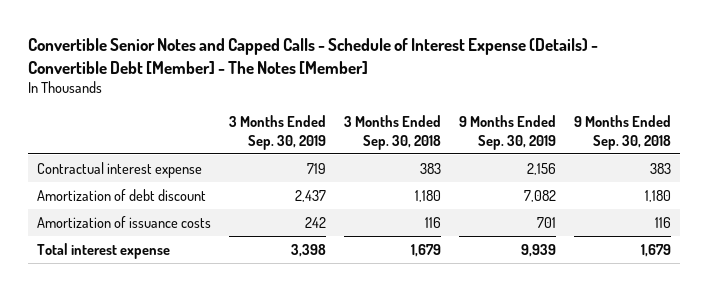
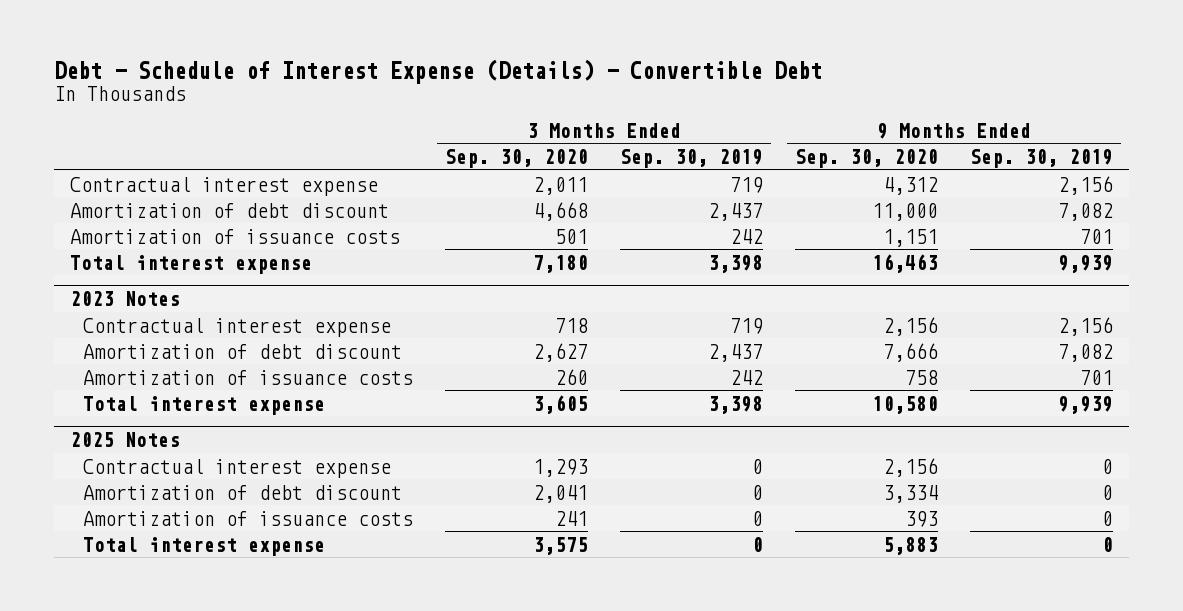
[27,37,598,74] Convertible Senior Notes and Capped Calls - Schedule of Interest Expense (Details) - Convertible Debt [Member] - The Notes [Member] -> [53,58,822,84] Debt - Schedule of Interest Expense (Details) - Convertible Debt
[343,114,441,150] 3 Months Ended Sep. 30, 2018 -> none
[573,114,671,150] 9 Months Ended Sep. 30, 2018 -> none
none -> [444,148,588,168] Sep. 30, 2020
none -> [795,148,939,168] Sep. 30, 2020
none -> [69,291,180,307] 2023 Notes
none -> [82,317,391,337] Contractual interest expense
none -> [82,343,402,359] Amortization of debt discount
none -> [82,369,413,385] Amortization of issuance costs
none -> [82,395,325,415] Total interest expense
none -> [69,432,180,448] 2025 Notes
none -> [82,458,391,478] Contractual interest expense
none -> [82,484,402,500] Amortization of debt discount
none -> [82,510,413,526] Amortization of issuance costs
none -> [82,536,325,556] Total interest expense

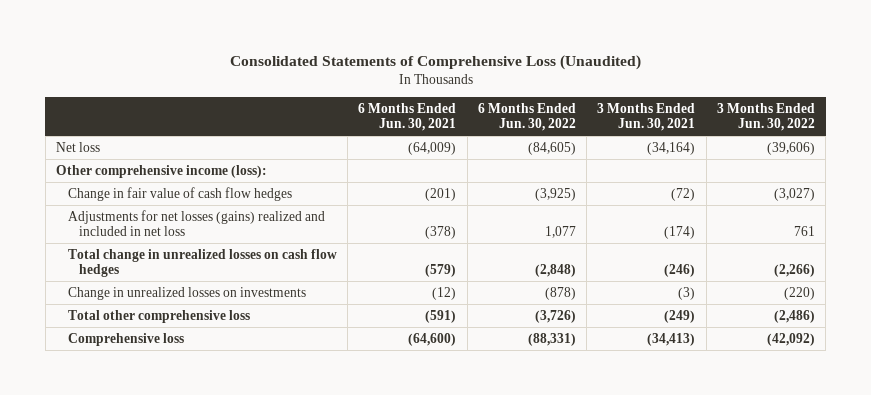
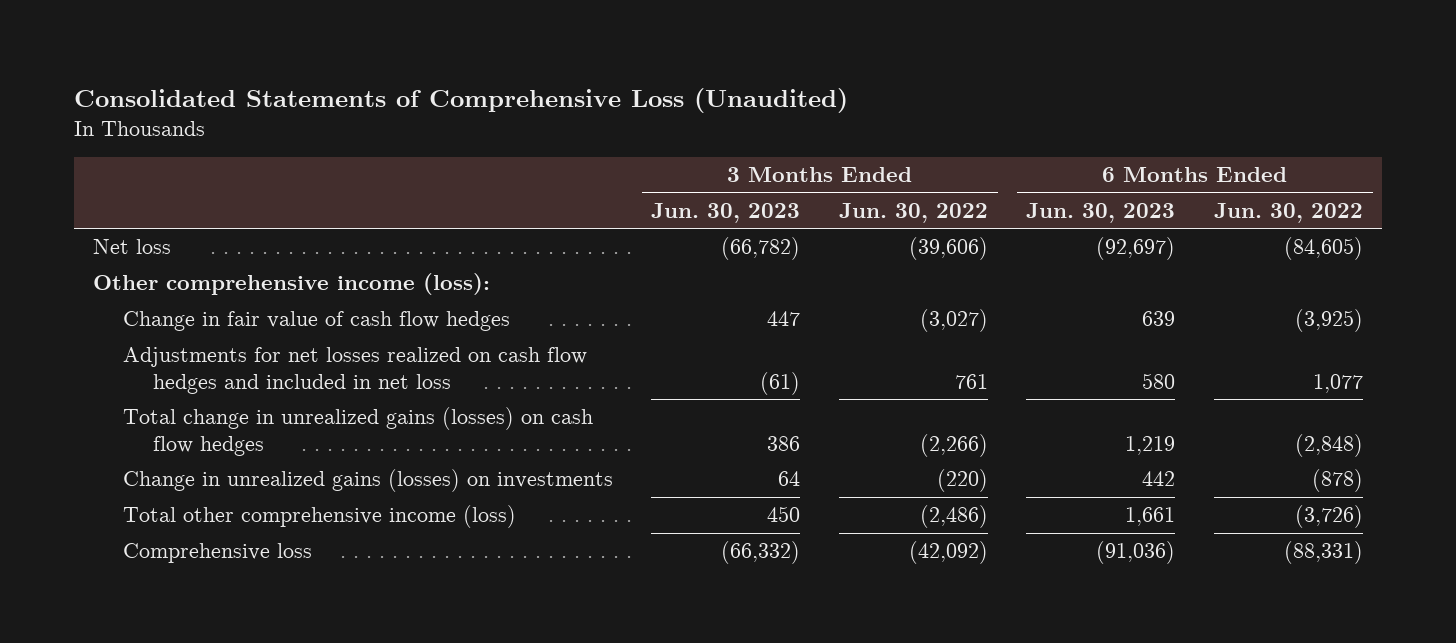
[358,102,457,132] 6 Months Ended Jun. 30, 2021 -> none
[597,102,696,132] 3 Months Ended Jun. 30, 2021 -> none
none -> [651,202,801,223] Jun. 30, 2023
none -> [1026,202,1176,223] Jun. 30, 2023
[67,209,325,237] Adjustments for net losses (gains) realized and included in net loss -> [122,347,587,394] Adjustments for net losses realized on cash flow hedges and included in net loss
[67,248,337,278] Total change in unrealized losses on cash flow hedges -> [122,407,593,456] Total change in unrealized gains (losses) on cash flow hedges
[67,286,306,300] Change in unrealized losses on investments -> [122,469,613,493] Change in unrealized gains (losses) on investments
[67,309,250,323] Total other comprehensive loss -> [122,505,516,529] Total other comprehensive income (loss)

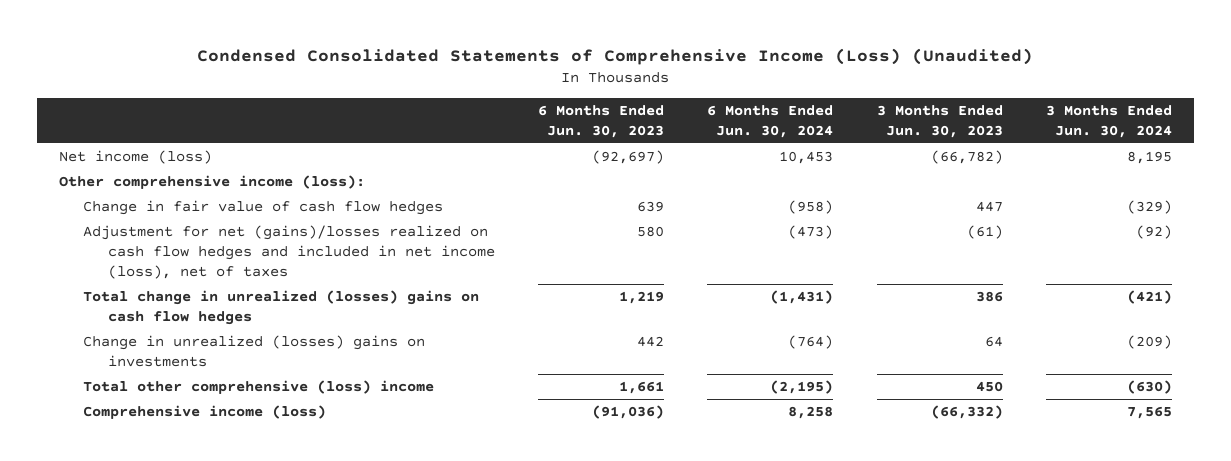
[73,87,848,113] Consolidated Statements of Comprehensive Loss (Unaudited) -> [197,48,1034,66] Condensed Consolidated Statements of Comprehensive Income (Loss) (Unaudited)
[838,202,988,223] Jun. 30, 2022 -> none
[1214,202,1364,223] Jun. 30, 2022 -> none
none -> [707,105,834,138] 6 Months Ended Jun. 30, 2024
none -> [1046,105,1173,138] 3 Months Ended Jun. 30, 2024
[93,239,172,255] Net loss -> [58,150,212,165] Net income (loss)
[122,347,587,394] Adjustments for net losses realized on cash flow hedges and included in net loss -> [83,225,495,279] Adjustment for net (gains)/losses realized on cash flow hedges and included in net income (loss), net of taxes
[122,407,593,456] Total change in unrealized gains (losses) on cash flow hedges -> [83,290,480,326] Total change in unrealized (losses) gains on cash flow hedges
[122,469,613,493] Change in unrealized gains (losses) on investments -> [83,335,426,368] Change in unrealized (losses) gains on investments
[122,505,516,529] Total other comprehensive income (loss) -> [83,380,435,395] Total other comprehensive (loss) income
[122,543,312,564] Comprehensive loss -> [83,405,327,420] Comprehensive income (loss)

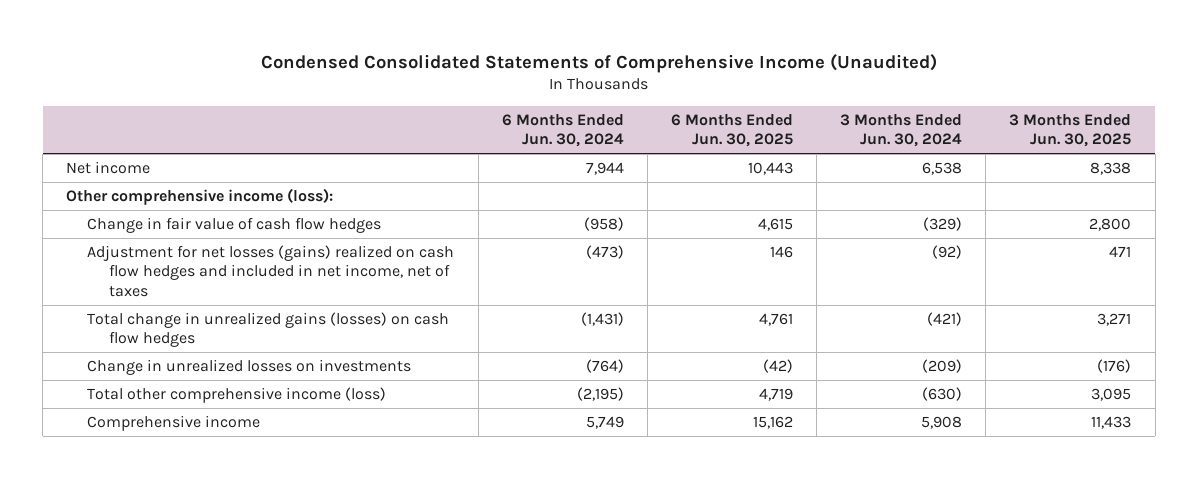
[197,48,1034,66] Condensed Consolidated Statements of Comprehensive Income (Loss) (Unaudited) -> [260,53,937,73] Condensed Consolidated Statements of Comprehensive Income (Unaudited)
[538,105,665,138] 6 Months Ended Jun. 30, 2023 -> none
[876,105,1003,138] 3 Months Ended Jun. 30, 2023 -> none
none -> [670,113,793,147] 6 Months Ended Jun. 30, 2025
none -> [1009,113,1132,147] 3 Months Ended Jun. 30, 2025
[58,150,212,165] Net income (loss) -> [66,161,151,175] Net income
[779,151,834,165] 10,453 -> [585,162,624,176] 7,944
[1127,151,1173,165] 8,195 -> [922,162,963,176] 6,538
[83,225,495,279] Adjustment for net (gains)/losses realized on cash flow hedges and included in net income (loss), net of taxes -> [87,245,455,297] Adjustment for net losses (gains) realized on cash flow hedges and included in net income, net of taxes
[83,290,480,326] Total change in unrealized (losses) gains on cash flow hedges -> [87,312,450,348] Total change in unrealized gains (losses) on cash flow hedges
[83,335,426,368] Change in unrealized (losses) gains on investments -> [87,359,412,376] Change in unrealized losses on investments
[83,380,435,395] Total other comprehensive (loss) income -> [87,387,387,404] Total other comprehensive income (loss)
[83,405,327,420] Comprehensive income (loss) -> [87,415,261,432] Comprehensive income
[788,406,834,420] 8,258 -> [585,416,624,430] 5,749
[1127,406,1173,420] 7,565 -> [921,416,963,430] 5,908

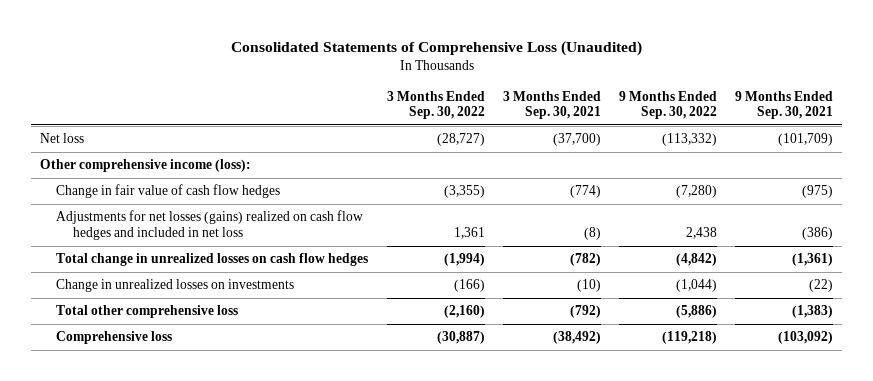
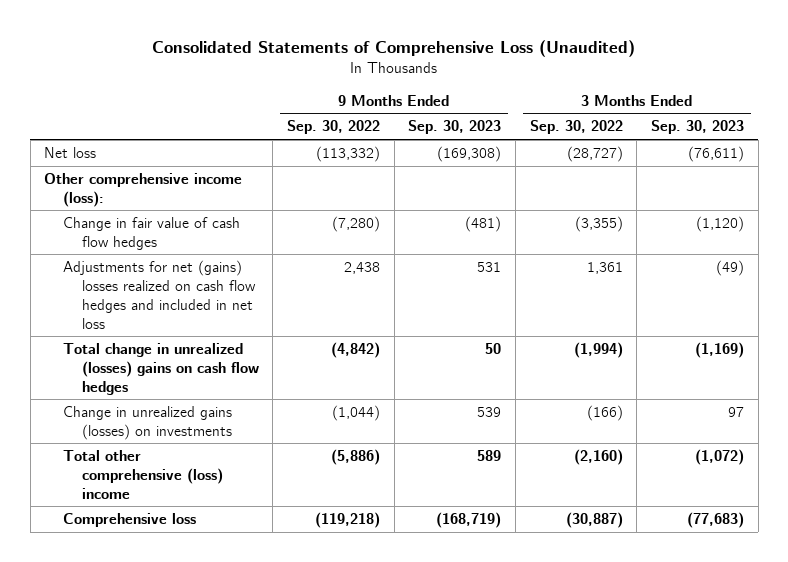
[502,90,601,120] 3 Months Ended Sep. 30, 2021 -> none
[735,90,834,120] 9 Months Ended Sep. 30, 2021 -> none
none -> [408,120,502,135] Sep. 30, 2023
none -> [651,120,745,135] Sep. 30, 2023
[56,210,364,240] Adjustments for net losses (gains) realized on cash flow hedges and included in net loss -> [62,259,256,329] Adjustments for net (gains) losses realized on cash flow hedges and included in net loss
[56,253,369,267] Total change in unrealized losses on cash flow hedges -> [62,342,259,395] Total change in unrealized (losses) gains on cash flow hedges
[56,279,295,293] Change in unrealized losses on investments -> [62,405,232,440] Change in unrealized gains (losses) on investments
[56,305,239,319] Total other comprehensive loss -> [62,449,223,499] Total other comprehensive (loss) income

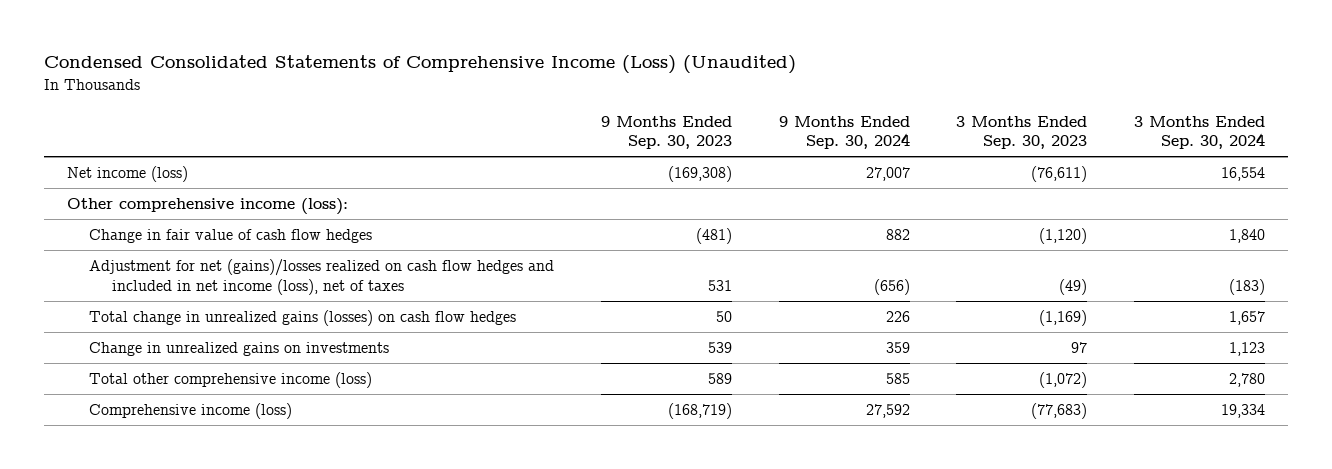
[152,40,636,58] Consolidated Statements of Comprehensive Loss (Unaudited) -> [43,55,796,75] Condensed Consolidated Statements of Comprehensive Income (Loss) (Unaudited)
[286,120,380,135] Sep. 30, 2022 -> none
[529,120,623,135] Sep. 30, 2022 -> none
none -> [778,115,910,150] 9 Months Ended Sep. 30, 2024
none -> [1133,115,1265,150] 3 Months Ended Sep. 30, 2024
[44,146,97,158] Net loss -> [66,166,188,183] Net income (loss)
[62,259,256,329] Adjustments for net (gains) losses realized on cash flow hedges and included in net loss -> [89,259,555,295] Adjustment for net (gains)/losses realized on cash flow hedges and included in net income (loss), net of taxes
[62,342,259,395] Total change in unrealized (losses) gains on cash flow hedges -> [89,310,517,327] Total change in unrealized gains (losses) on cash flow hedges
[62,405,232,440] Change in unrealized gains (losses) on investments -> [89,342,390,357] Change in unrealized gains on investments
[62,449,223,499] Total other comprehensive (loss) income -> [89,372,373,389] Total other comprehensive income (loss)
[62,512,196,527] Comprehensive loss -> [89,403,293,420] Comprehensive income (loss)

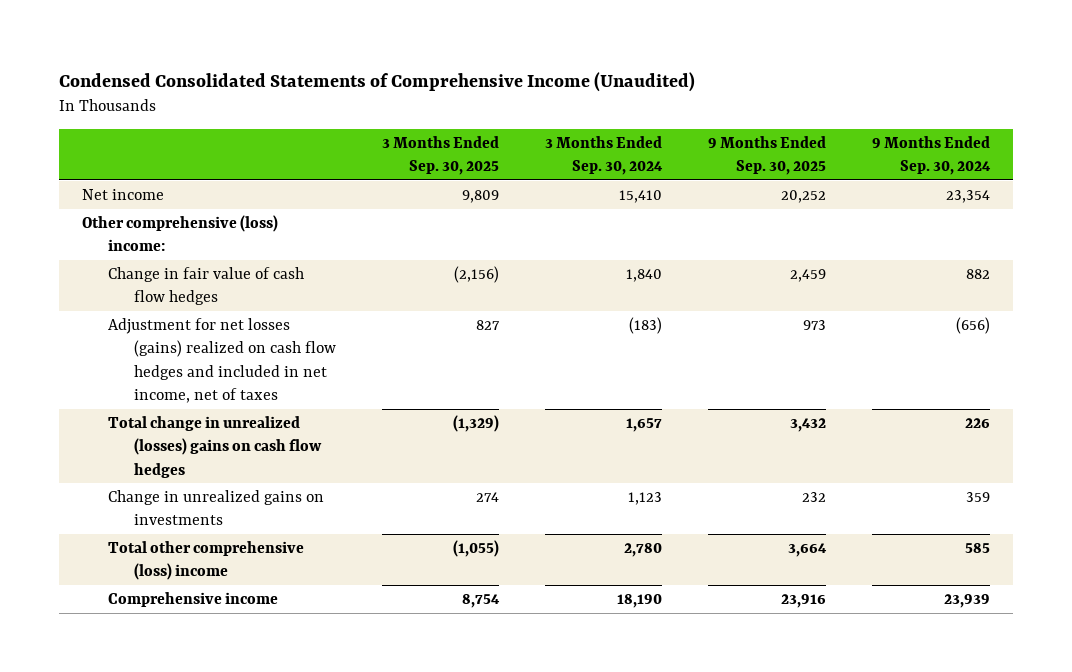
[43,55,796,75] Condensed Consolidated Statements of Comprehensive Income (Loss) (Unaudited) -> [58,71,695,92] Condensed Consolidated Statements of Comprehensive Income (Unaudited)
[601,115,733,150] 9 Months Ended Sep. 30, 2023 -> none
[956,115,1088,150] 3 Months Ended Sep. 30, 2023 -> none
none -> [382,135,500,176] 3 Months Ended Sep. 30, 2025
none -> [708,135,827,176] 9 Months Ended Sep. 30, 2025
[66,166,188,183] Net income (loss) -> [81,188,164,200] Net income
[865,167,910,182] 27,007 -> [946,189,991,203] 23,354
[1220,167,1265,182] 16,554 -> [619,189,663,203] 15,410
[66,198,348,216] Other comprehensive income (loss): -> [81,214,278,252] Other comprehensive (loss) income:
[89,259,555,295] Adjustment for net (gains)/losses realized on cash flow hedges and included in net income (loss), net of taxes -> [107,317,336,403] Adjustment for net losses (gains) realized on cash flow hedges and included in net income, net of taxes
[89,310,517,327] Total change in unrealized gains (losses) on cash flow hedges -> [107,415,322,478] Total change in unrealized (losses) gains on cash flow hedges
[89,372,373,389] Total other comprehensive income (loss) -> [107,540,304,581] Total other comprehensive (loss) income
[89,403,293,420] Comprehensive income (loss) -> [107,591,278,607] Comprehensive income
[865,404,910,419] 27,592 -> [944,593,991,608] 23,939
[1220,404,1265,419] 19,334 -> [617,593,663,608] 18,190

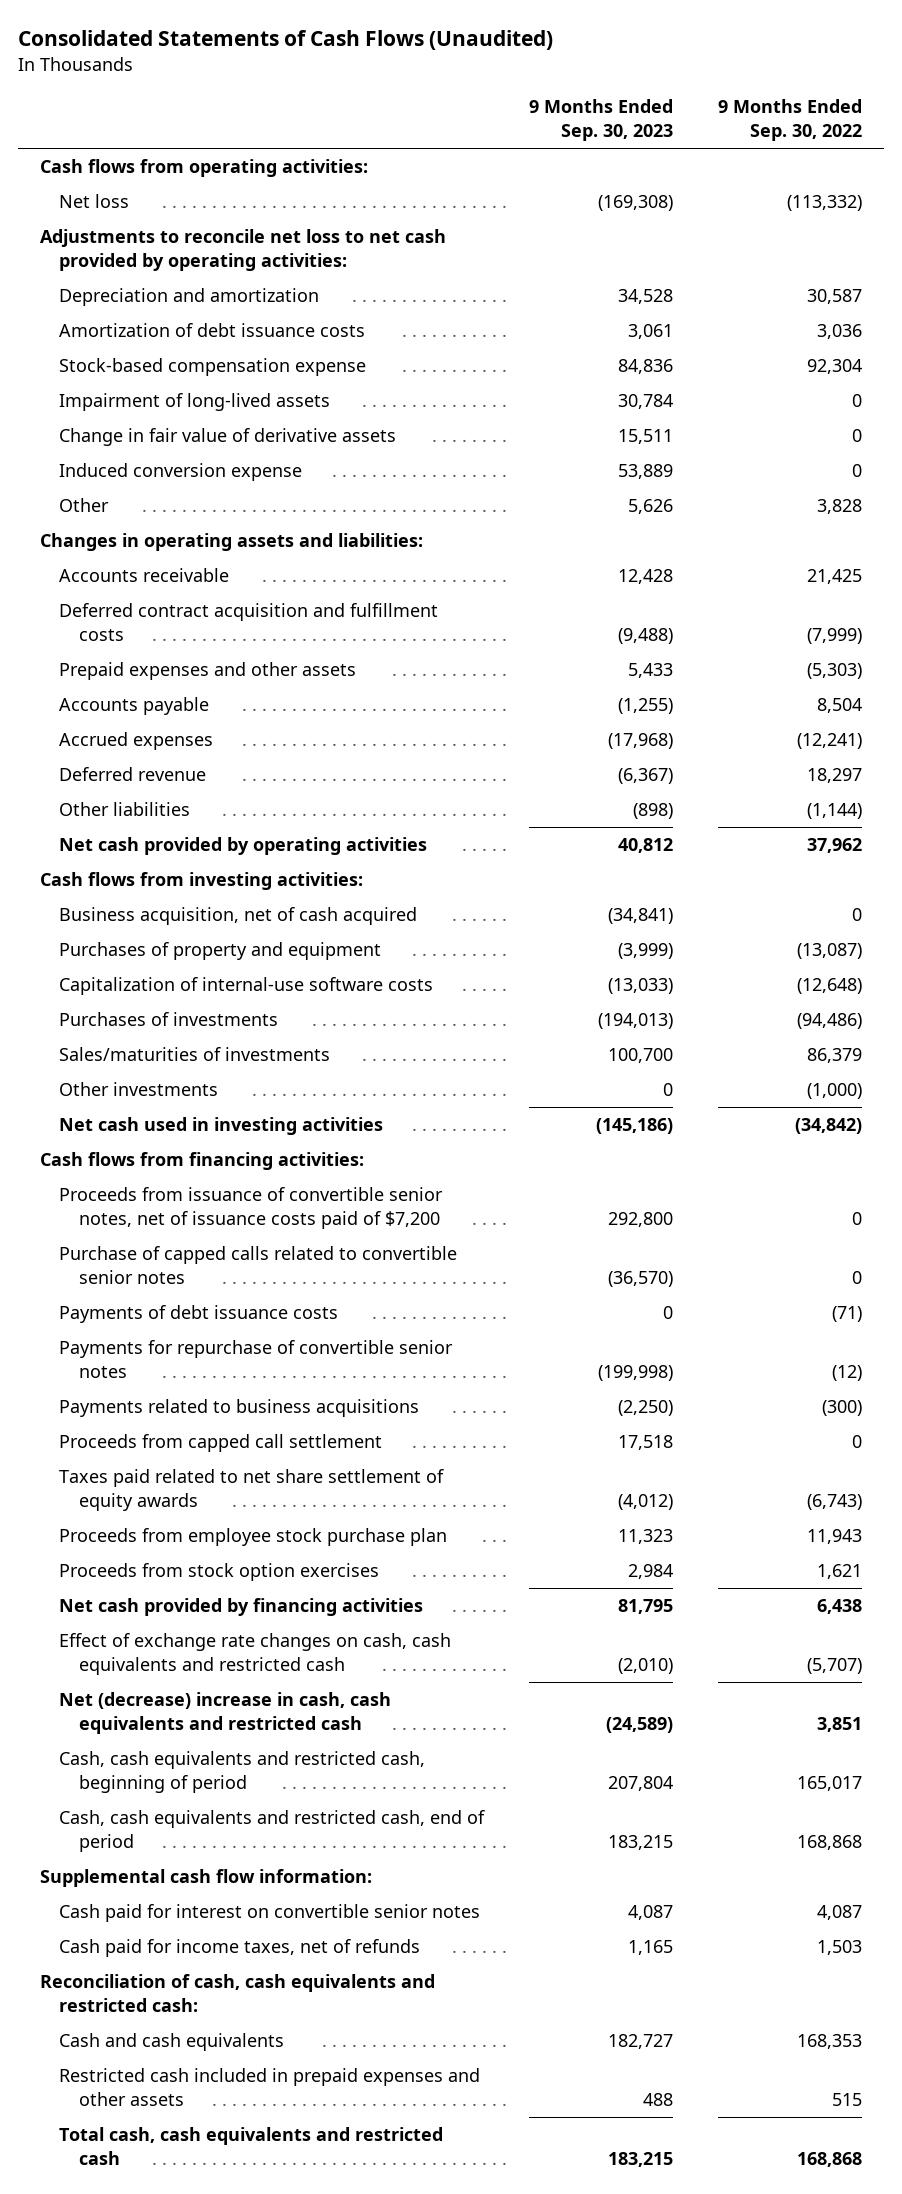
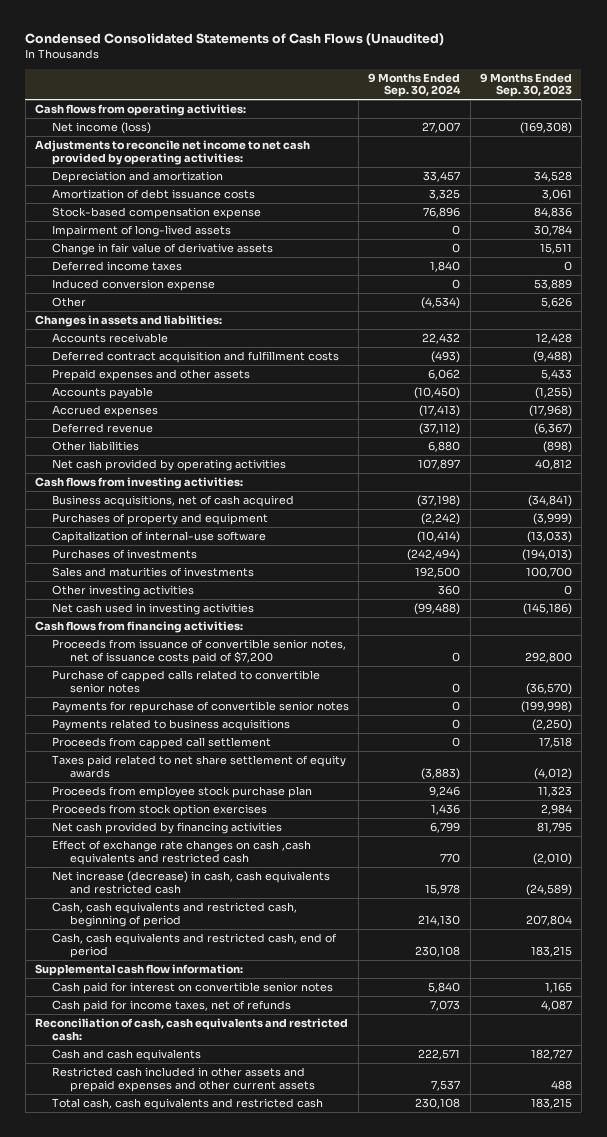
[17,30,553,51] Consolidated Statements of Cash Flows (Unaudited) -> [25,32,445,46] Condensed Consolidated Statements of Cash Flows (Unaudited)
[717,99,862,141] 9 Months Ended Sep. 30, 2022 -> none
none -> [368,72,462,98] 9 Months Ended Sep. 30, 2024
[59,194,130,209] Net loss -> [52,121,152,134] Net income (loss)
[40,229,447,271] Adjustments to reconcile net loss to net cash provided by operating activities: -> [35,139,311,165] Adjustments to reconcile net income to net cash provided by operating activities:
none -> [52,260,183,271] Deferred income taxes
[40,533,424,552] Changes in operating assets and liabilities: -> [35,314,223,327] Changes in assets and liabilities:
[59,907,418,926] Business acquisition, net of cash acquired -> [52,494,295,507] Business acquisitions, net of cash acquired
[59,977,434,996] Capitalization of internal-use software costs -> [52,530,267,543] Capitalization of internal-use software
[59,1047,331,1062] Sales/maturities of investments -> [52,566,255,577] Sales and maturities of investments
[59,1082,219,1097] Other investments -> [52,584,195,597] Other investing activities
[59,1305,339,1324] Payments of debt issuance costs -> none
[59,1633,452,1675] Effect of exchange rate changes on cash, cash equivalents and restricted cash -> [52,839,312,865] Effect of exchange rate changes on cash ,cash equivalents and restricted cash
[59,1692,392,1734] Net (decrease) increase in cash, cash equivalents and restricted cash -> [52,870,331,894] Net increase (decrease) in cash, cash equivalents and restricted cash
[627,1905,673,1921] 4,087 -> [544,981,572,993] 1,165
[627,1940,673,1956] 1,165 -> [540,999,572,1011] 4,087
[59,2068,481,2106] Restricted cash included in prepaid expenses and other assets -> [52,1066,315,1092] Restricted cash included in other assets and prepaid expenses and other current assets

